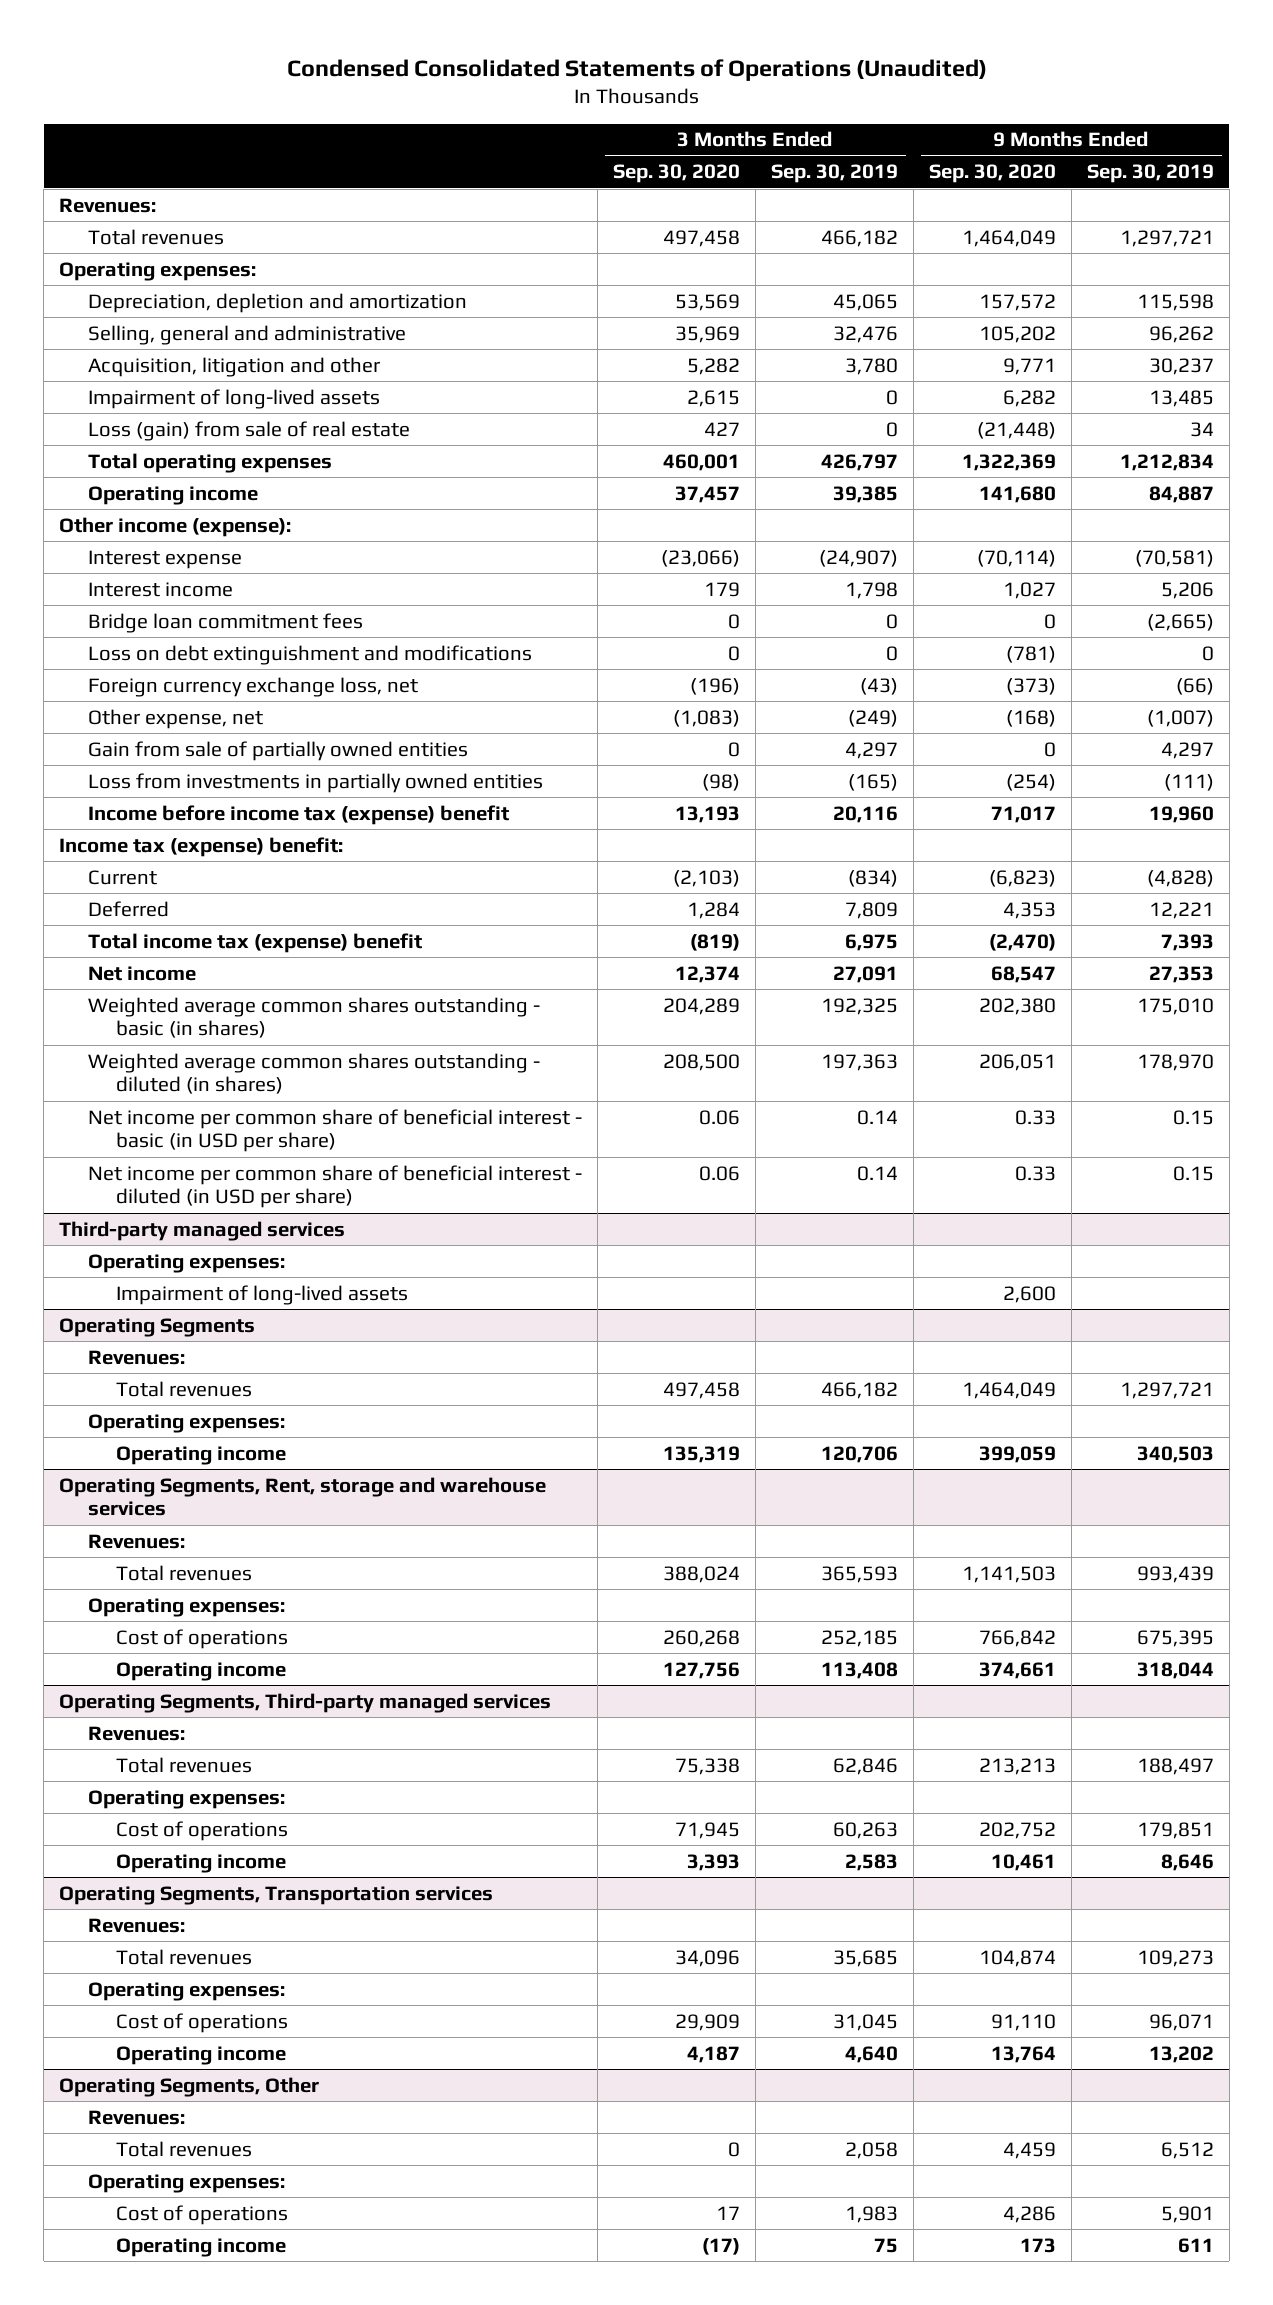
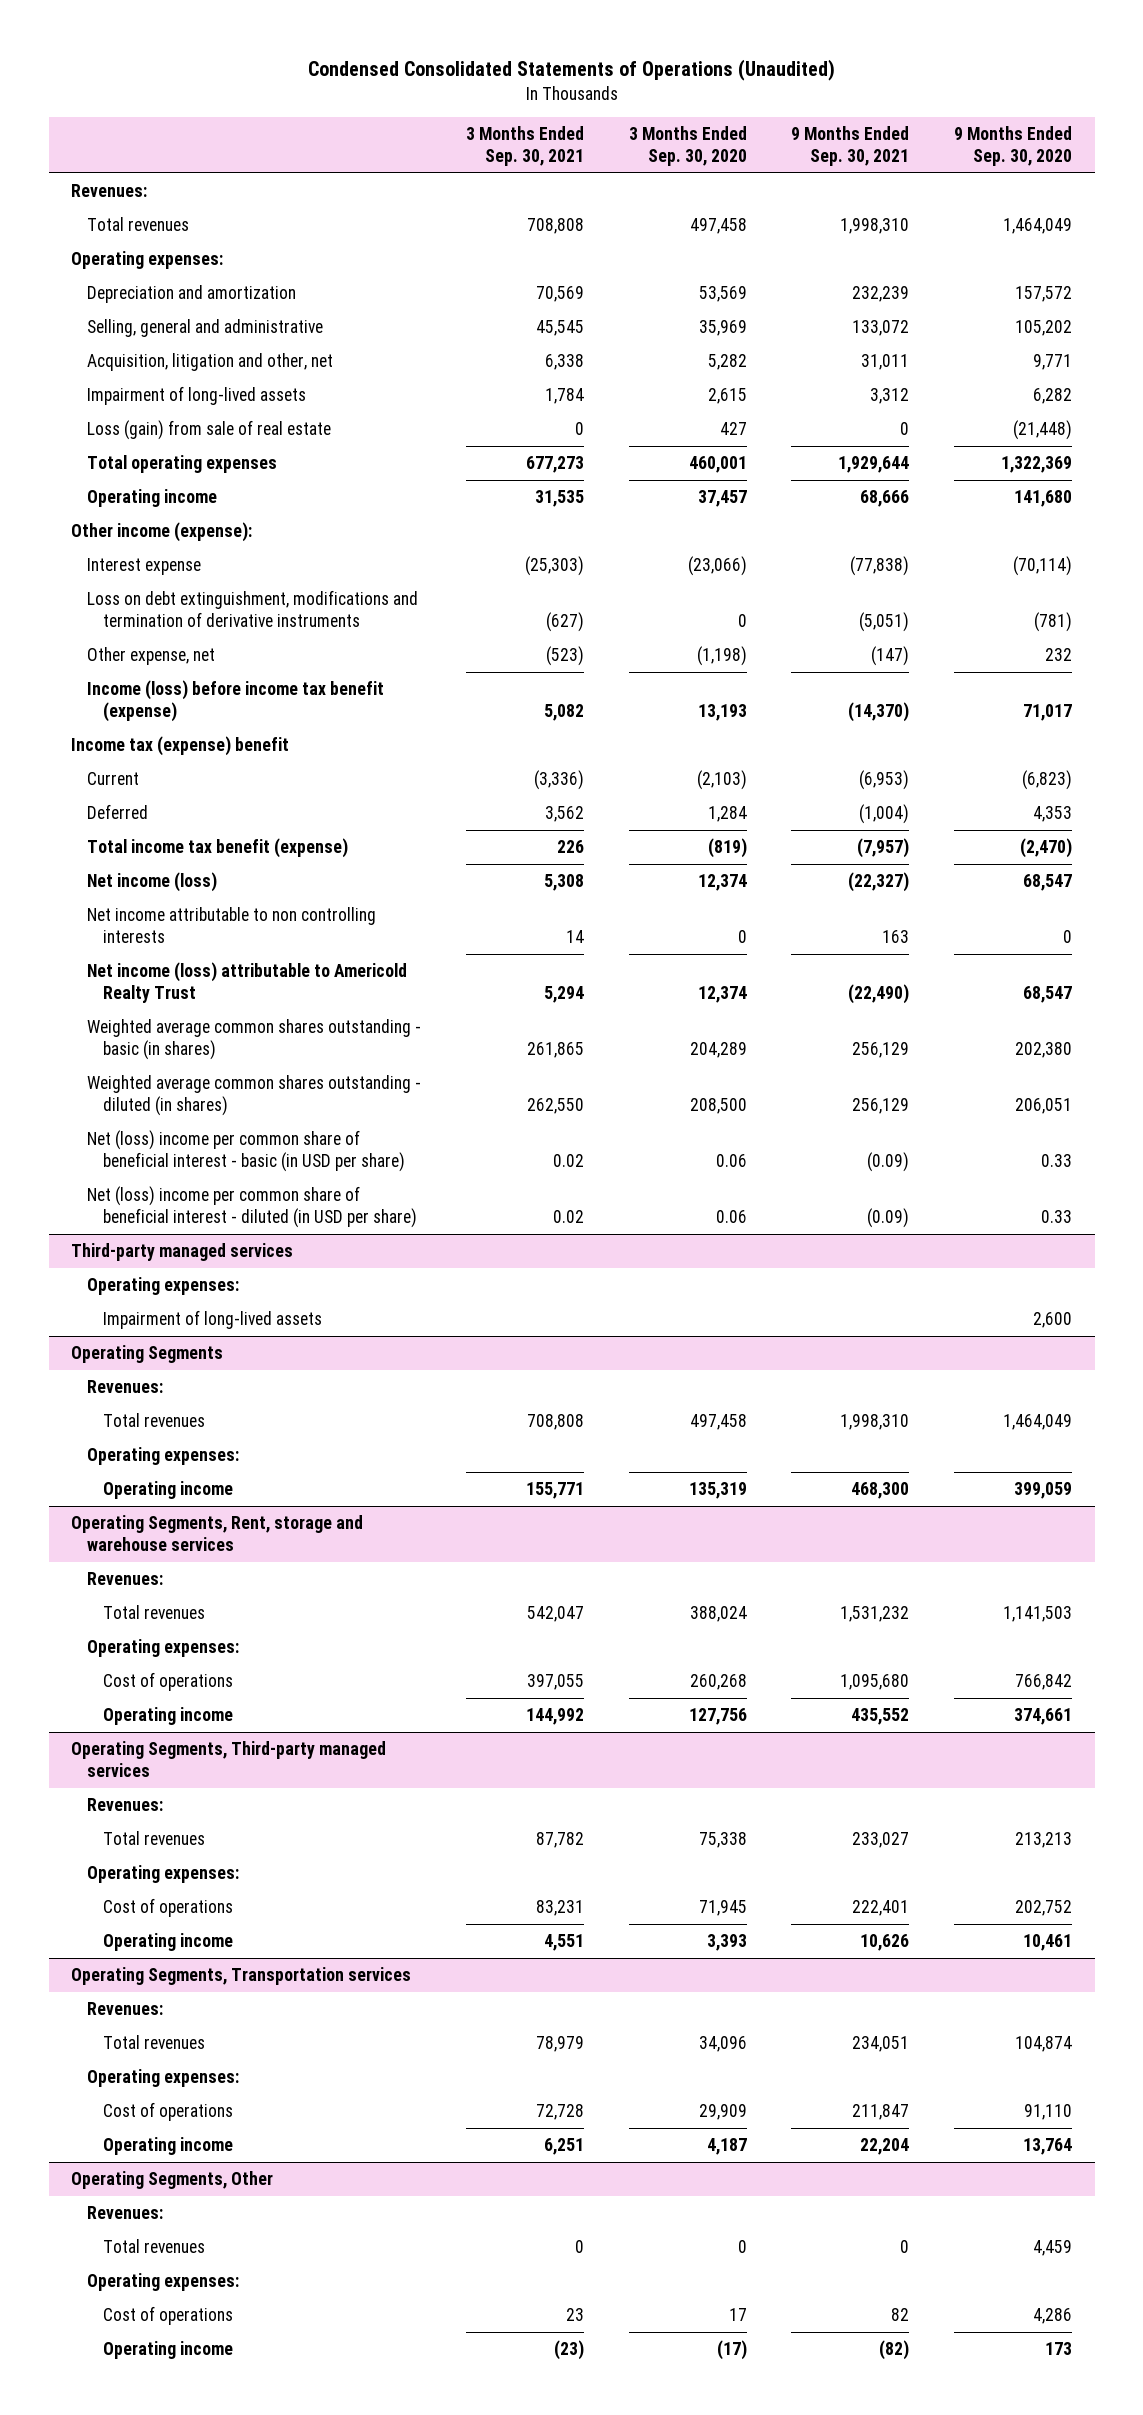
[770,164,898,184] Sep. 30, 2019 -> none
[1086,164,1214,184] Sep. 30, 2019 -> none
none -> [465,126,584,166] 3 Months Ended Sep. 30, 2021
none -> [791,126,910,166] 9 Months Ended Sep. 30, 2021
[87,292,467,313] Depreciation, depletion and amortization -> [87,285,297,304] Depreciation and amortization
[87,356,380,377] Acquisition, litigation and other -> [87,353,334,372] Acquisition, litigation and other, net
[87,581,233,597] Interest income -> none
[87,612,363,633] Bridge loan commitment fees -> none
[87,676,418,697] Foreign currency exchange loss, net -> none
[87,740,468,761] Gain from sale of partially owned entities -> none
[87,772,543,793] Loss from investments in partially owned entities -> none
[87,644,532,665] Loss on debt extinguishment and modifications -> [87,590,419,627] Loss on debt extinguishment, modifications and termination of derivative instruments
[672,709,740,727] (1,083) -> [696,646,747,667] (1,198)
[1005,709,1056,727] (168) -> [1045,648,1073,662] 232
[87,804,509,825] Income before income tax (expense) benefit -> [87,680,385,722] Income (loss) before income tax benefit (expense)
[59,836,344,857] Income tax (expense) benefit: -> [71,736,290,757] Income tax (expense) benefit
[87,932,422,953] Total income tax (expense) benefit -> [87,838,349,859] Total income tax benefit (expense)
none -> [87,872,218,893] Net income (loss)
none -> [87,907,377,943] Net income attributable to non controlling interests
[87,965,196,981] Net income -> [87,962,408,1003] Net income (loss) attributable to Americold Realty Trust
[87,1108,582,1153] Net income per common share of beneficial interest - basic (in USD per share) -> [87,1130,405,1172] Net (loss) income per common share of beneficial interest - basic (in USD per share)
[87,1164,582,1209] Net income per common share of beneficial interest - diluted (in USD per share) -> [87,1186,417,1228] Net (loss) income per common share of beneficial interest - diluted (in USD per share)

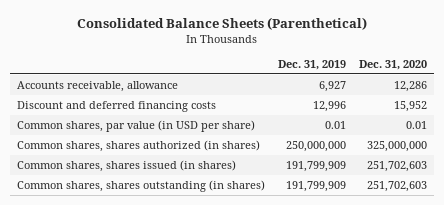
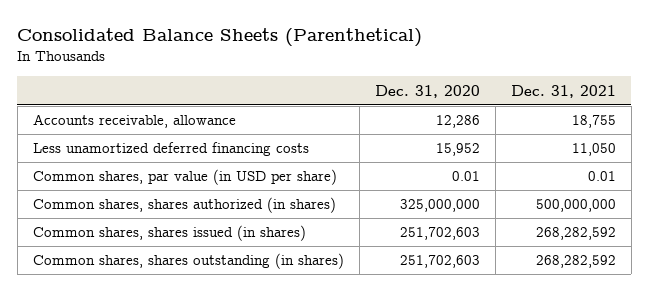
[277,59,346,70] Dec. 31, 2019 -> none
none -> [510,84,616,98] Dec. 31, 2021
[16,101,216,113] Discount and deferred financing costs -> [32,142,309,157] Less unamortized deferred financing costs

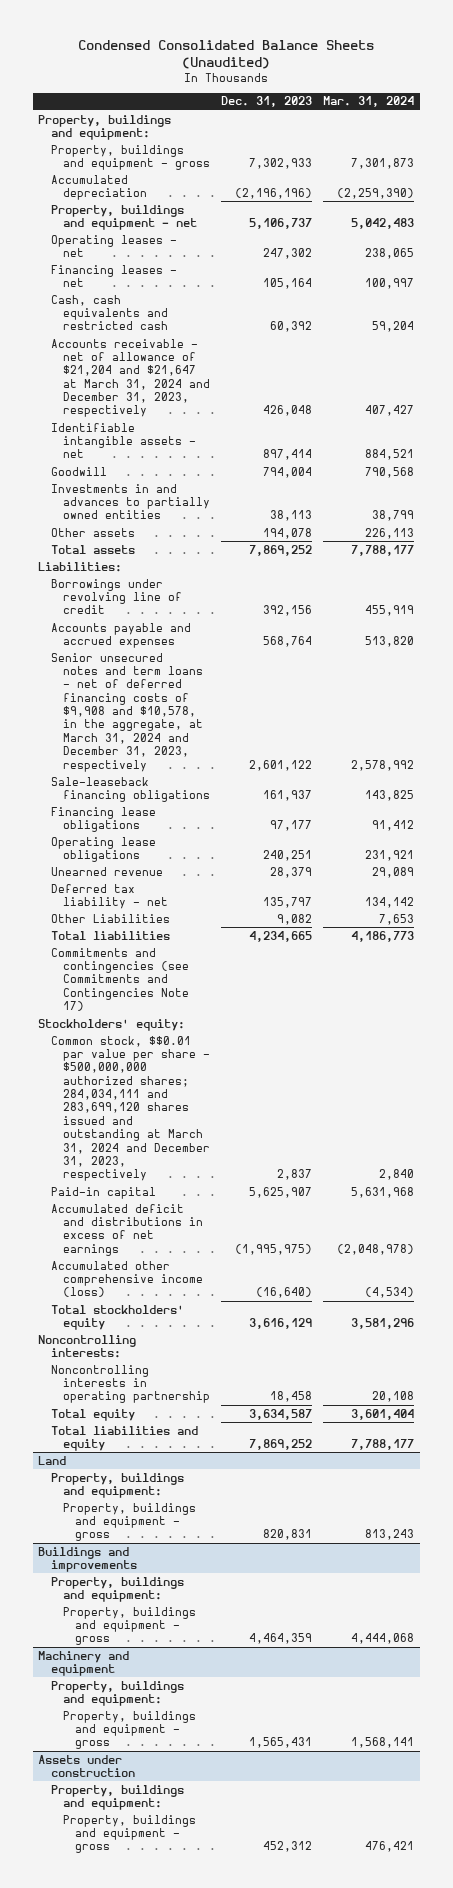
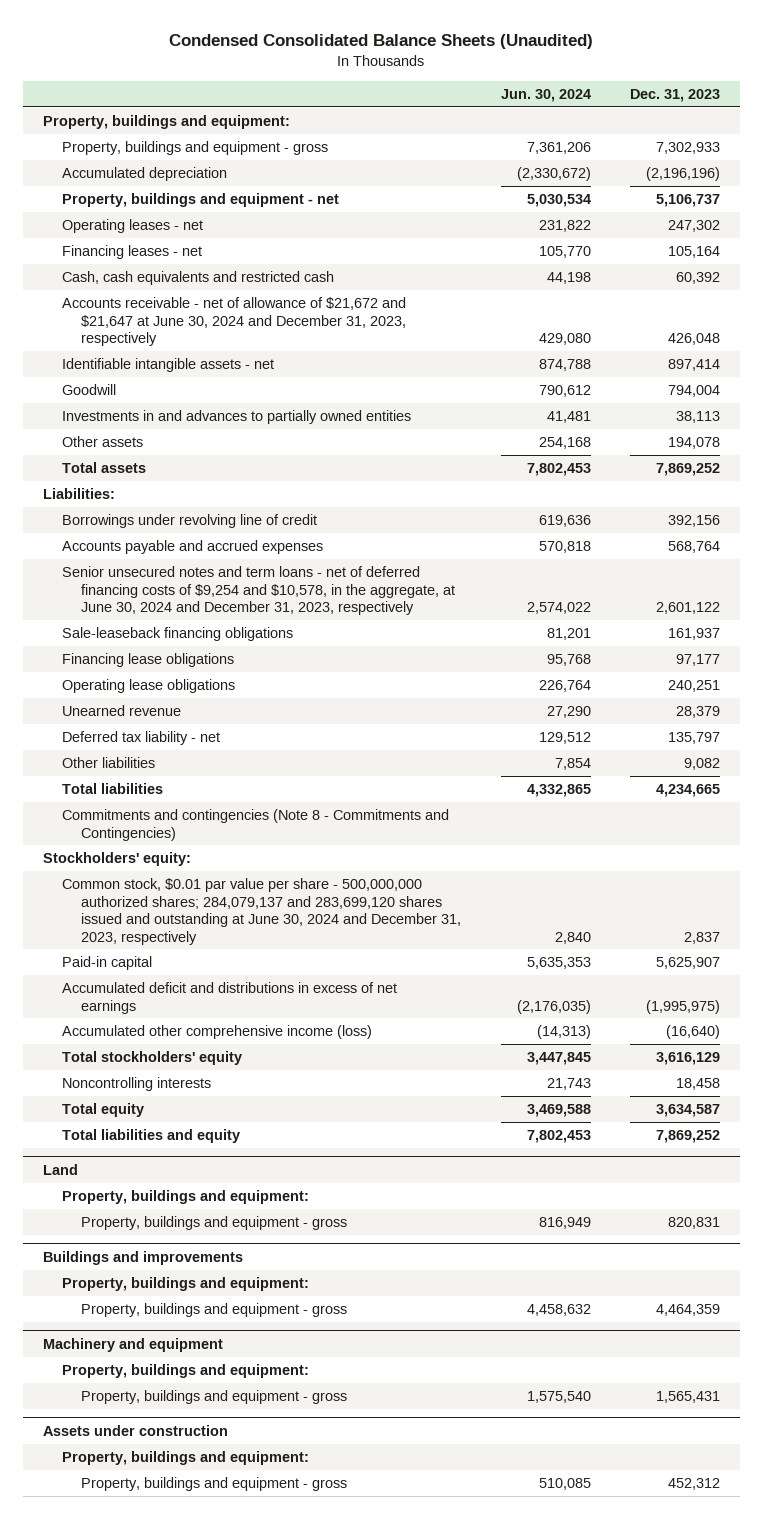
[323,96,415,108] Mar. 31, 2024 -> none
none -> [500,88,591,102] Jun. 30, 2024
[50,338,210,418] Accounts receivable - net of allowance of $21,204 and $21,647 at March 31, 2024 and December 31, 2023, respectively -> [61,297,407,347] Accounts receivable - net of allowance of $21,672 and $21,647 at June 30, 2024 and December 31, 2023, respectively
[50,652,203,772] Senior unsecured notes and term loans - net of deferred financing costs of $9,908 and $10,578, in the aggregate, at March 31, 2024 and December 31, 2023, respectively -> [61,566,456,616] Senior unsecured notes and term loans - net of deferred financing costs of $9,254 and $10,578, in the aggregate, at June 30, 2024 and December 31, 2023, respectively
[50,913,170,923] Other Liabilities -> [61,757,155,769] Other liabilities
[50,947,189,1012] Commitments and contingencies (see Commitments and Contingencies Note 17) -> [61,809,449,841] Commitments and contingencies (Note 8 - Commitments and Contingencies)
[50,1035,210,1182] Common stock, $$0.01 par value per share - $500,000,000 authorized shares; 284,034,111 and 283,699,120 shares issued and outstanding at March 31, 2024 and December 31, 2023, respectively -> [61,878,462,945] Common stock, $0.01 par value per share - 500,000,000 authorized shares; 284,079,137 and 283,699,120 shares issued and outstanding at June 30, 2024 and December 31, 2023, respectively
[38,1334,137,1359] Noncontrolling interests: -> none
[50,1364,210,1404] Noncontrolling interests in operating partnership -> [61,1077,211,1092] Noncontrolling interests

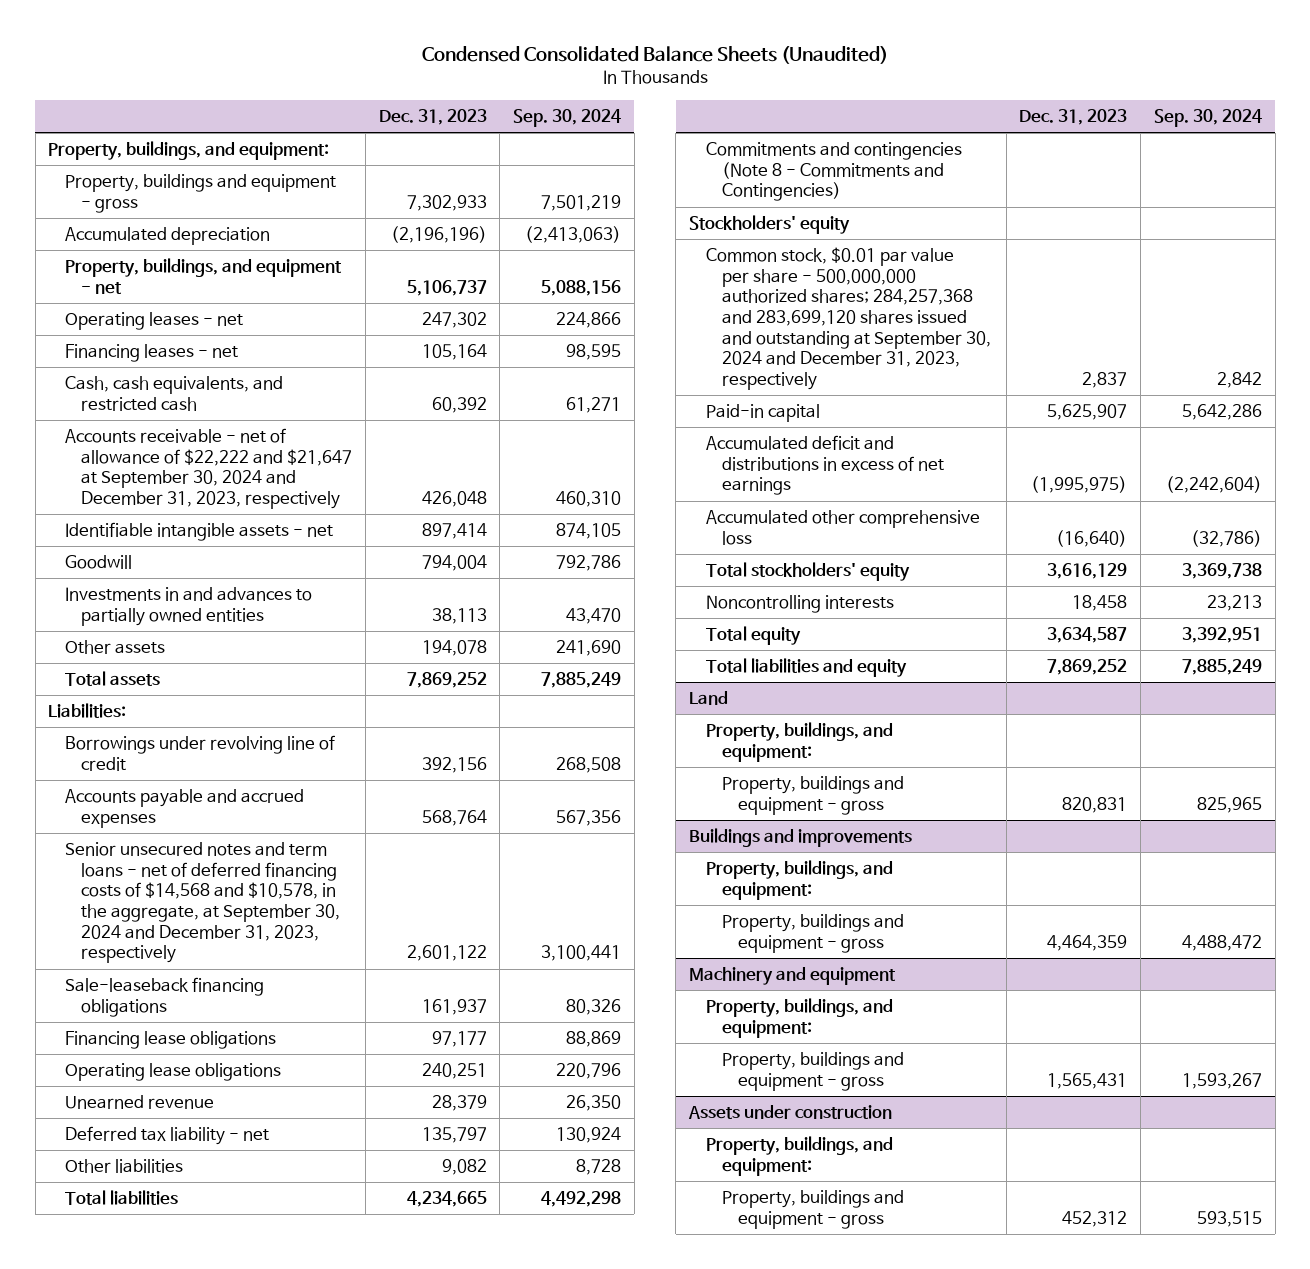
[500,88,591,102] Jun. 30, 2024 -> none
none -> [513,109,622,128] Sep. 30, 2024
[42,115,290,130] Property, buildings and equipment: -> [48,141,330,161] Property, buildings, and equipment:
[61,193,339,208] Property, buildings and equipment - net -> [64,258,342,294] Property, buildings, and equipment - net
[61,271,334,286] Cash, cash equivalents and restricted cash -> [64,376,283,411] Cash, cash equivalents, and restricted cash
[61,297,407,347] Accounts receivable - net of allowance of $21,672 and $21,647 at June 30, 2024 and December 31, 2023, respectively -> [64,428,353,510] Accounts receivable - net of allowance of $22,222 and $21,647 at September 30, 2024 and December 31, 2023, respectively
[61,566,456,616] Senior unsecured notes and term loans - net of deferred financing costs of $9,254 and $10,578, in the aggregate, at June 30, 2024 and December 31, 2023, respectively -> [64,842,341,964] Senior unsecured notes and term loans - net of deferred financing costs of $14,568 and $10,578, in the aggregate, at September 30, 2024 and December 31, 2023, respectively
[42,852,191,867] Stockholders' equity: -> [689,215,851,235] Stockholders' equity
[61,878,462,945] Common stock, $0.01 par value per share - 500,000,000 authorized shares; 284,079,137 and 283,699,120 shares issued and outstanding at June 30, 2024 and December 31, 2023, respectively -> [705,247,991,391] Common stock, $0.01 par value per share - 500,000,000 authorized shares; 284,257,368 and 283,699,120 shares issued and outstanding at September 30, 2024 and December 31, 2023, respectively
[61,1025,372,1040] Accumulated other comprehensive income (loss) -> [705,510,980,545] Accumulated other comprehensive loss
[61,1190,309,1205] Property, buildings and equipment: -> [705,722,893,762] Property, buildings, and equipment:
[61,1277,309,1292] Property, buildings and equipment: -> [705,860,893,900] Property, buildings, and equipment:
[61,1364,309,1379] Property, buildings and equipment: -> [705,998,893,1038] Property, buildings, and equipment:
[61,1451,309,1466] Property, buildings and equipment: -> [705,1136,893,1176] Property, buildings, and equipment:

